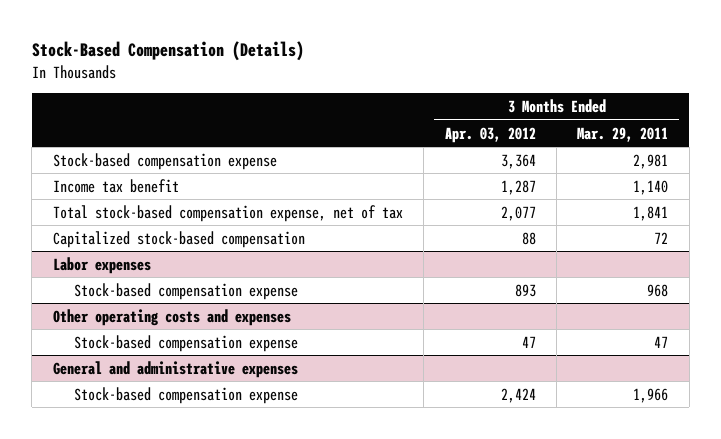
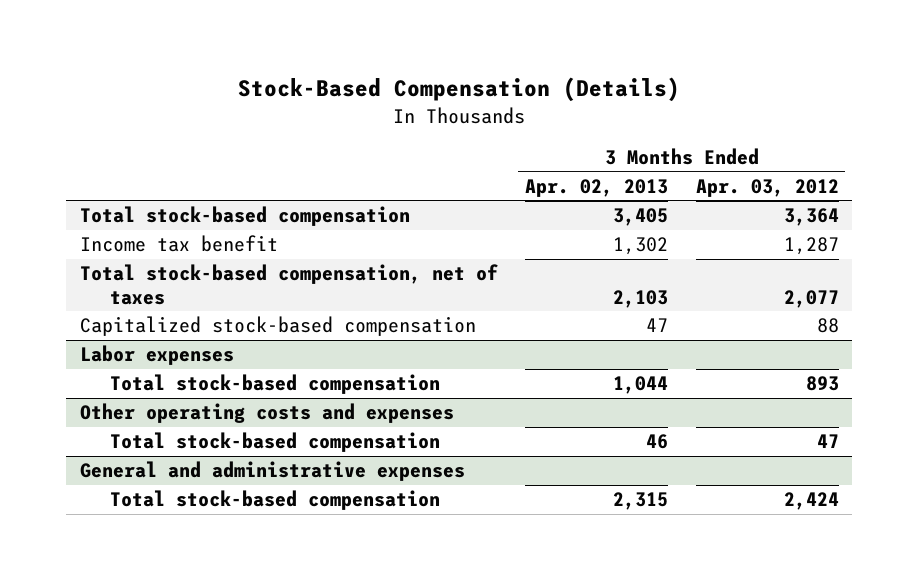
[577,126,669,142] Mar. 29, 2011 -> none
none -> [525,178,669,197] Apr. 02, 2013
[52,152,277,170] Stock-based compensation expense -> [79,206,410,227] Total stock-based compensation
[52,204,403,222] Total stock-based compensation expense, net of tax -> [79,264,498,305] Total stock-based compensation, net of taxes
[73,282,298,300] Stock-based compensation expense -> [109,374,440,395] Total stock-based compensation
[73,334,298,352] Stock-based compensation expense -> [109,432,440,453] Total stock-based compensation
[73,386,298,404] Stock-based compensation expense -> [109,490,440,511] Total stock-based compensation

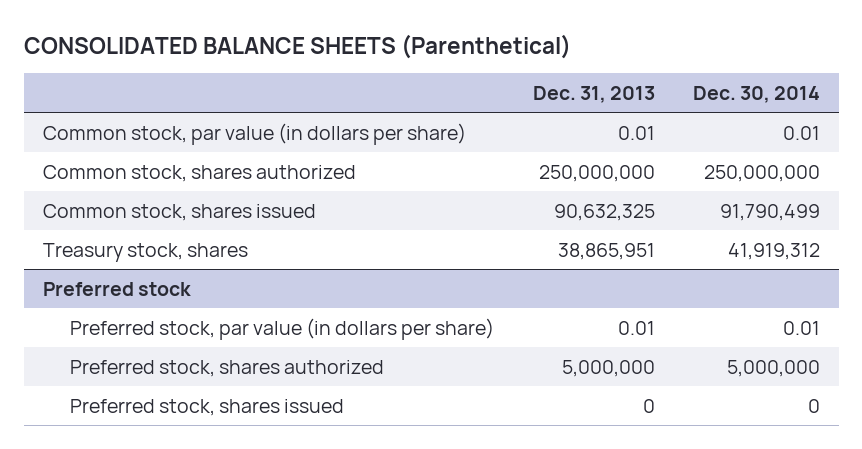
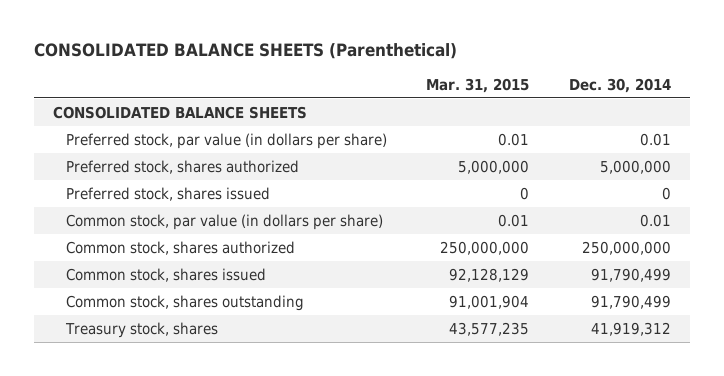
[532,85,655,103] Dec. 31, 2013 -> none
none -> [426,77,530,93] Mar. 31, 2015
none -> [53,105,308,119] CONSOLIDATED BALANCE SHEETS
none -> [66,132,388,149] Preferred stock, par value (in dollars per share)
none -> [66,159,300,174] Preferred stock, shares authorized
none -> [66,186,271,201] Preferred stock, shares issued
none -> [66,294,305,311] Common stock, shares outstanding
[42,281,191,296] Preferred stock -> none
[70,317,495,340] Preferred stock, par value (in dollars per share) -> none
[70,359,385,377] Preferred stock, shares authorized -> none
[70,398,345,416] Preferred stock, shares issued -> none

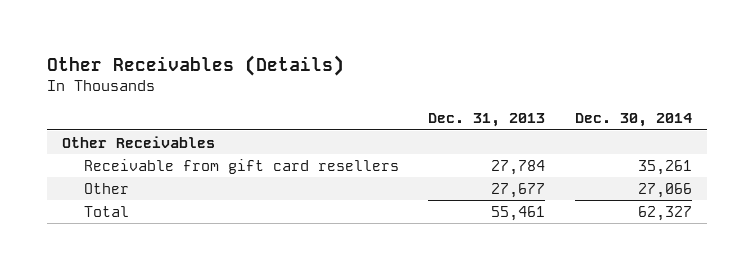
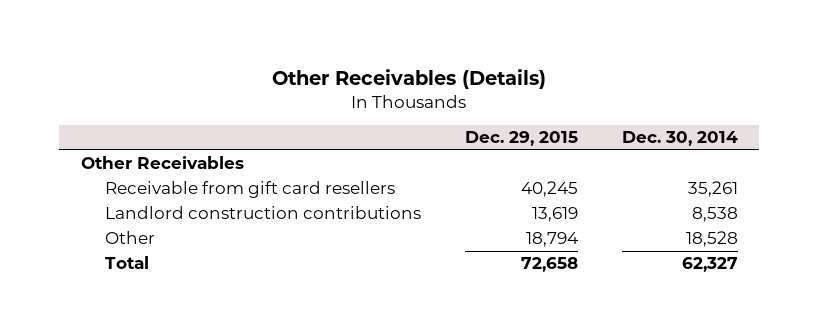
[428,113,546,128] Dec. 31, 2013 -> none
none -> [464,131,578,147] Dec. 29, 2015
none -> [105,206,422,220] Landlord construction contributions
[637,182,692,198] 27,066 -> [685,231,738,248] 18,528

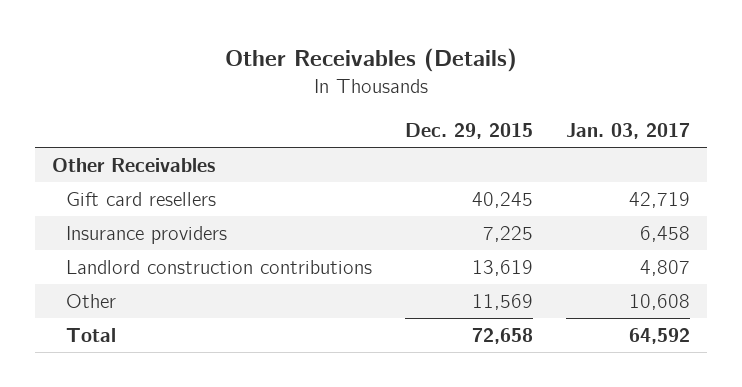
[621,131,738,147] Dec. 30, 2014 -> none
none -> [566,123,691,140] Jan. 03, 2017
[105,181,396,199] Receivable from gift card resellers -> [65,191,216,206] Gift card resellers
none -> [65,225,227,244] Insurance providers
[525,232,578,248] 18,794 -> [472,293,534,310] 11,569

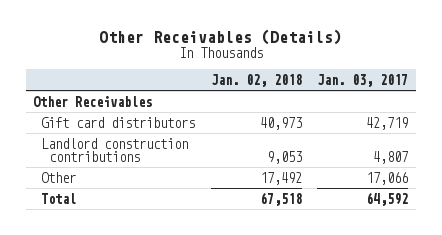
[405,123,534,140] Dec. 29, 2015 -> none
none -> [210,74,302,88] Jan. 02, 2018
[65,225,227,244] Insurance providers -> none
[65,191,216,206] Gift card resellers -> [41,116,196,128] Gift card distributors
[629,293,691,310] 10,608 -> [366,171,409,185] 17,066

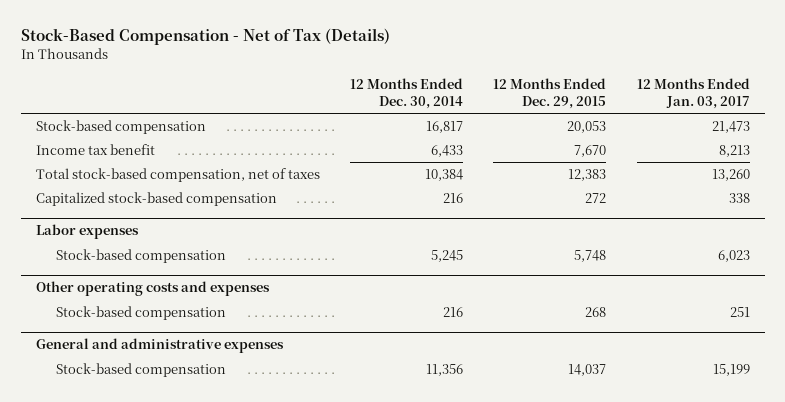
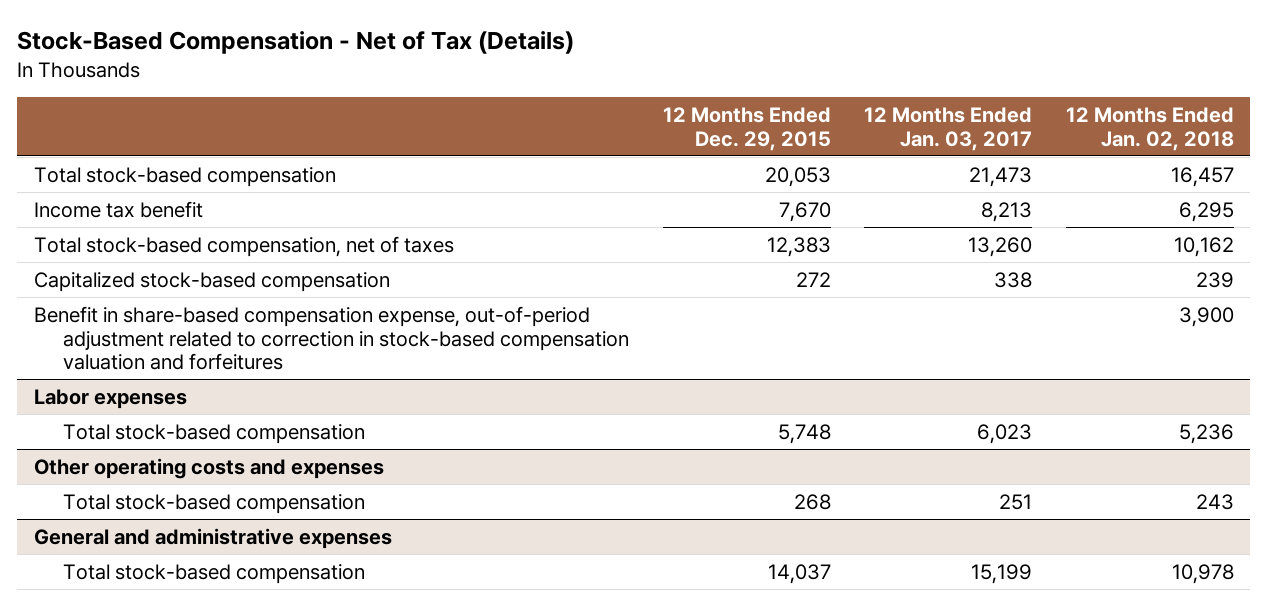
[350,77,464,109] 12 Months Ended Dec. 30, 2014 -> none
none -> [1065,107,1234,151] 12 Months Ended Jan. 02, 2018
[35,119,206,134] Stock-based compensation -> [33,166,336,187] Total stock-based compensation
none -> [33,305,629,371] Benefit in share-based compensation expense, out-of-period adjustment related to correction in stock-based compensation valuation and forfeitures
[55,248,226,263] Stock-based compensation -> [62,423,365,444] Total stock-based compensation
[55,305,226,320] Stock-based compensation -> [62,493,365,514] Total stock-based compensation
[55,362,226,377] Stock-based compensation -> [62,563,365,584] Total stock-based compensation

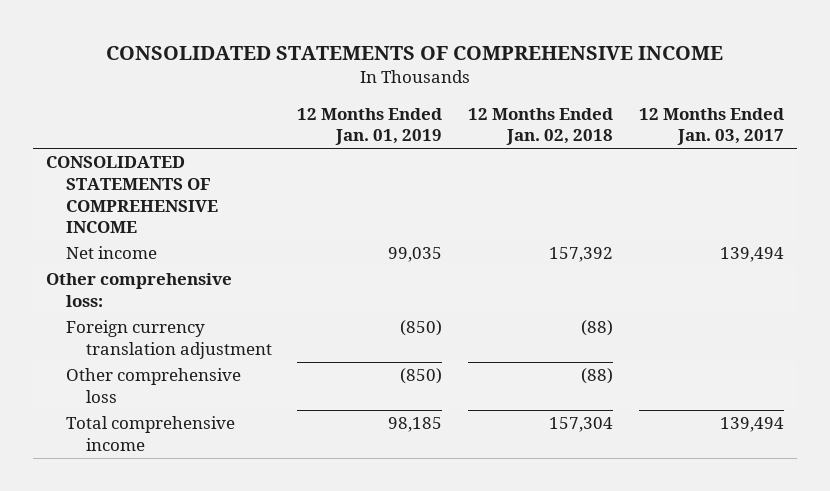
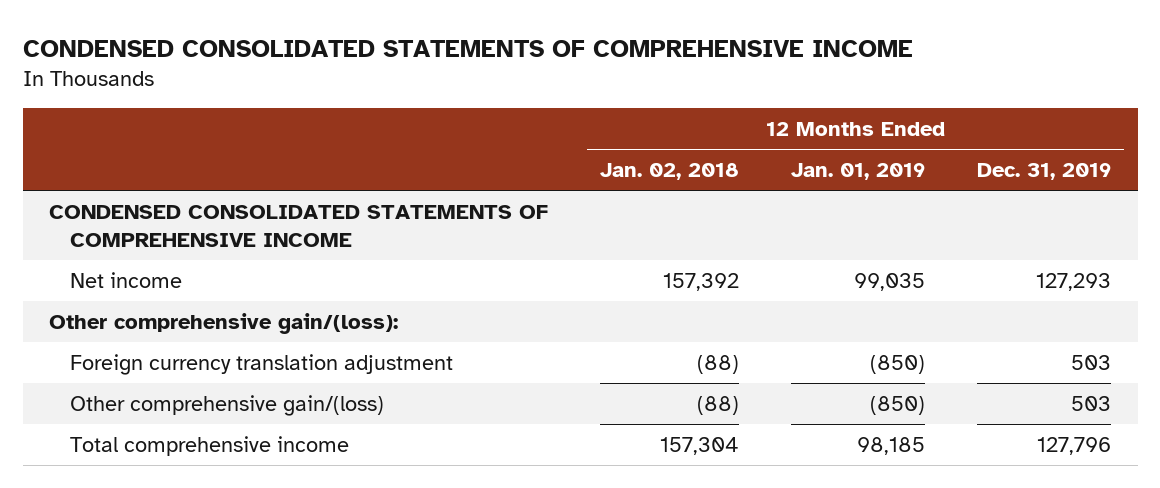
[105,46,723,61] CONSOLIDATED STATEMENTS OF COMPREHENSIVE INCOME -> [22,39,913,57] CONDENSED CONSOLIDATED STATEMENTS OF COMPREHENSIVE INCOME
[638,107,784,146] 12 Months Ended Jan. 03, 2017 -> none
none -> [977,163,1112,181] Dec. 31, 2019
[46,156,218,234] CONSOLIDATED STATEMENTS OF COMPREHENSIVE INCOME -> [48,204,548,247] CONDENSED CONSOLIDATED STATEMENTS OF COMPREHENSIVE INCOME
[46,273,233,307] Other comprehensive loss: -> [48,312,398,334] Other comprehensive gain/(loss):
[65,368,241,403] Other comprehensive loss -> [70,394,385,416] Other comprehensive gain/(loss)

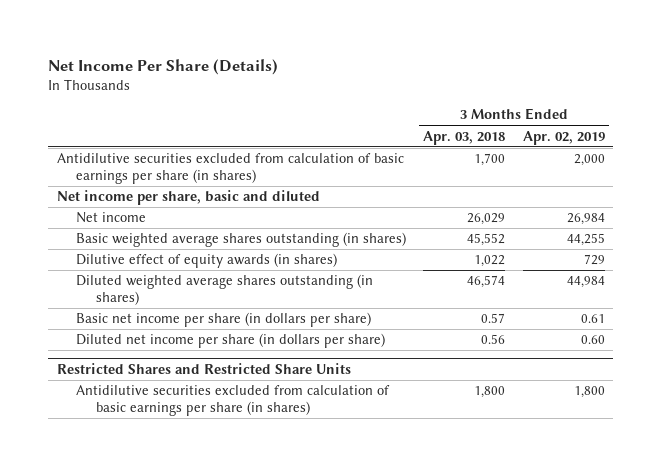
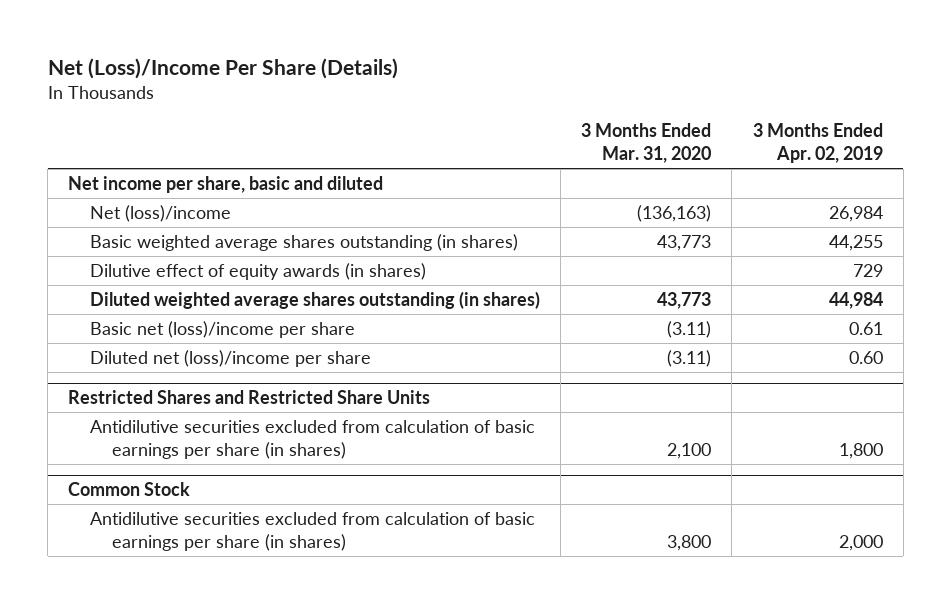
[48,58,279,75] Net Income Per Share (Details) -> [47,58,398,80] Net (Loss)/Income Per Share (Details)
[423,130,506,145] Apr. 03, 2018 -> none
none -> [581,123,712,164] 3 Months Ended Mar. 31, 2020
[57,153,405,185] Antidilutive securities excluded from calculation of basic earnings per share (in shares) -> none
[76,212,147,224] Net income -> [89,204,231,222] Net (loss)/income
[76,312,372,328] Basic net income per share (in dollars per share) -> [89,320,355,338] Basic net (loss)/income per share
[76,333,386,349] Diluted net income per share (in dollars per share) -> [89,349,371,367] Diluted net (loss)/income per share
none -> [68,482,191,497] Common Stock
none -> [89,511,535,551] Antidilutive securities excluded from calculation of basic earnings per share (in shares)

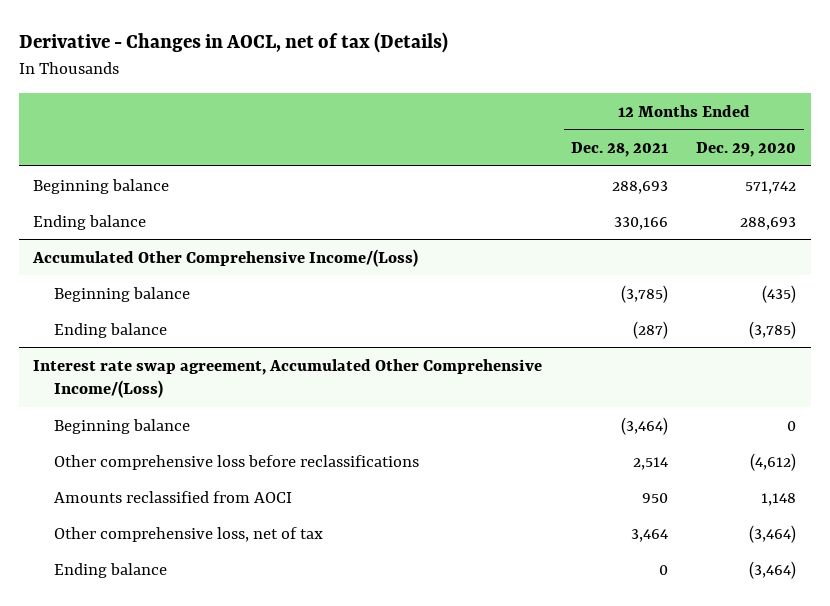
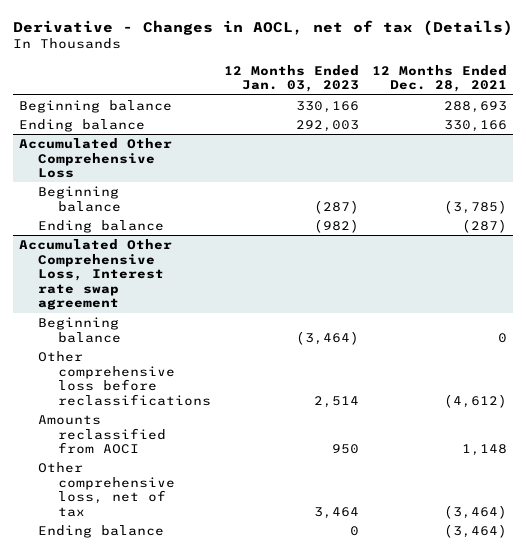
[696,142,797,158] Dec. 29, 2020 -> none
none -> [223,64,359,93] 12 Months Ended Jan. 03, 2023
[32,248,419,267] Accumulated Other Comprehensive Income/(Loss) -> [19,137,173,179] Accumulated Other Comprehensive Loss
[33,358,543,398] Interest rate swap agreement, Accumulated Other Comprehensive Income/(Loss) -> [19,238,173,311] Accumulated Other Comprehensive Loss, Interest rate swap agreement
[620,416,668,435] (3,464) -> [497,332,507,343] 0
[632,456,668,470] 2,514 -> [443,393,507,408] (4,612)
[641,492,668,503] 950 -> [461,444,507,457] 1,148
[630,528,668,542] 3,464 -> [443,504,507,519] (3,464)
[658,564,668,575] 0 -> [443,523,507,538] (3,464)

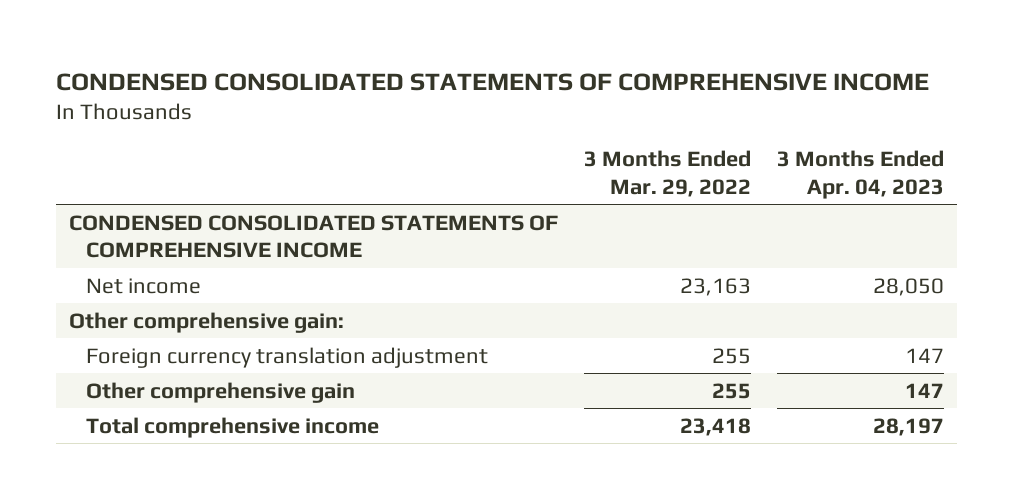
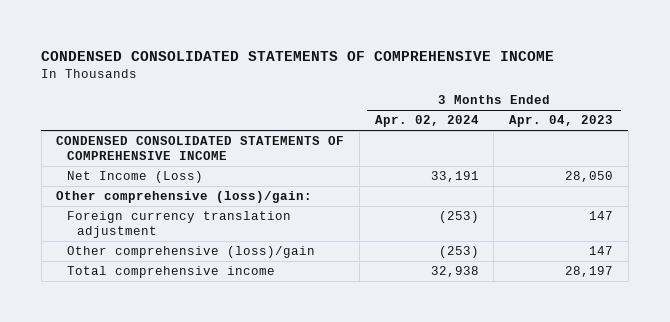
[583,149,751,197] 3 Months Ended Mar. 29, 2022 -> none
none -> [374,115,479,128] Apr. 02, 2024
[86,277,202,294] Net income -> [66,171,203,184] Net Income (Loss)
[69,311,345,333] Other comprehensive gain: -> [56,191,313,204] Other comprehensive (loss)/gain:
[86,381,356,403] Other comprehensive gain -> [66,246,315,259] Other comprehensive (loss)/gain

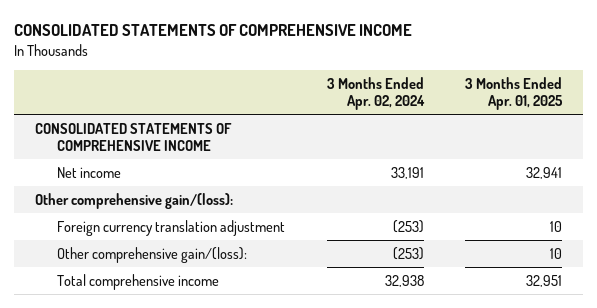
[41,50,555,61] CONDENSED CONSOLIDATED STATEMENTS OF COMPREHENSIVE INCOME -> [14,24,413,37] CONSOLIDATED STATEMENTS OF COMPREHENSIVE INCOME
[509,115,614,128] Apr. 04, 2023 -> none
none -> [465,76,564,111] 3 Months Ended Apr. 01, 2025
[56,136,345,160] CONDENSED CONSOLIDATED STATEMENTS OF COMPREHENSIVE INCOME -> [35,122,233,151] CONSOLIDATED STATEMENTS OF COMPREHENSIVE INCOME
[66,171,203,184] Net Income (Loss) -> [56,166,121,178] Net income
[56,191,313,204] Other comprehensive (loss)/gain: -> [35,192,234,209] Other comprehensive gain/(loss):
[66,246,315,259] Other comprehensive (loss)/gain -> [56,246,247,263] Other comprehensive gain/(loss):

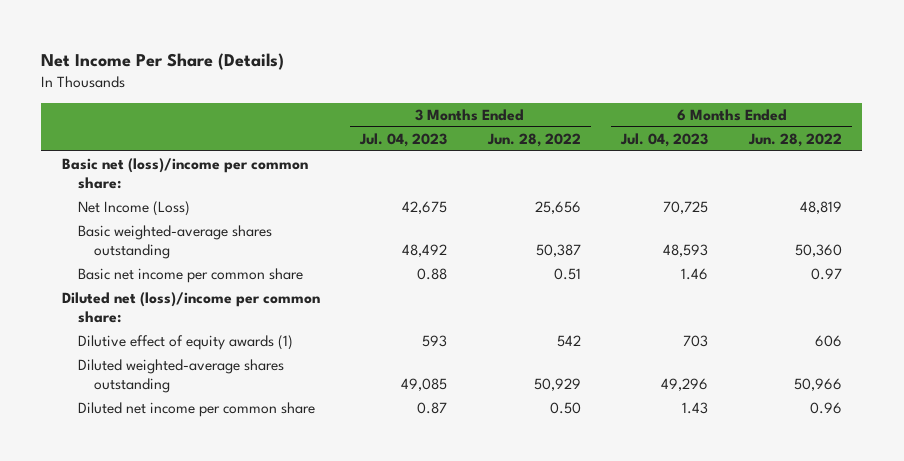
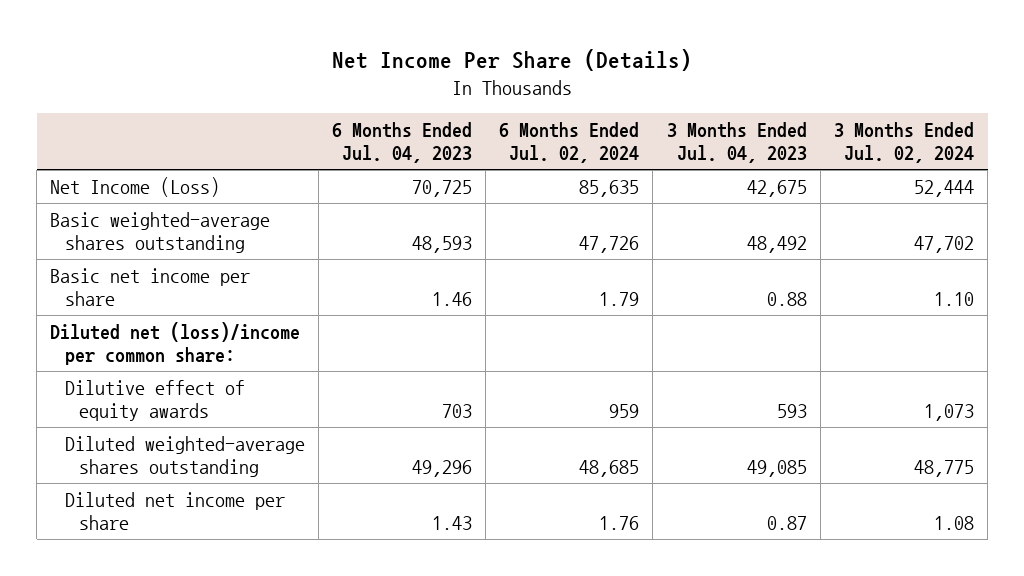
[486,133,581,148] Jun. 28, 2022 -> none
[748,133,843,148] Jun. 28, 2022 -> none
none -> [499,121,640,163] 6 Months Ended Jul. 02, 2024
none -> [833,121,974,163] 3 Months Ended Jul. 02, 2024
[61,158,308,190] Basic net (loss)/income per common share: -> none
[77,268,303,284] Basic net income per common share -> [50,267,251,306] Basic net income per share
[77,335,293,351] Dilutive effect of equity awards (1) -> [64,379,245,421] Dilutive effect of equity awards
[77,402,315,418] Diluted net income per common share -> [64,491,285,530] Diluted net income per share

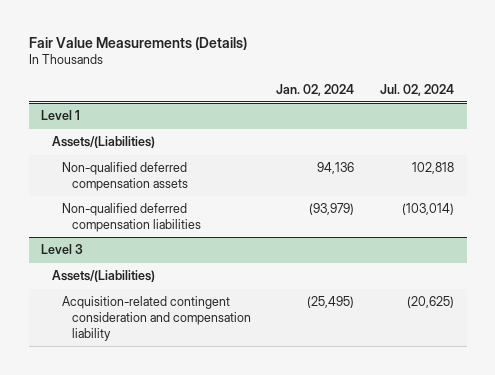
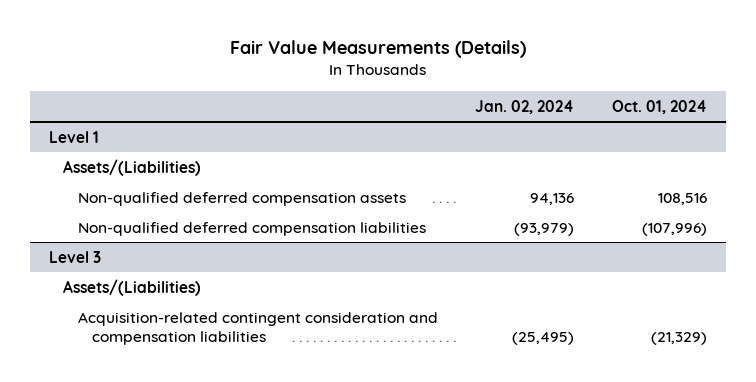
[380,83,455,96] Jul. 02, 2024 -> none
none -> [611,99,707,114] Oct. 01, 2024
[61,296,251,341] Acquisition-related contingent consideration and compensation liability -> [77,311,438,346] Acquisition-related contingent consideration and compensation liabilities

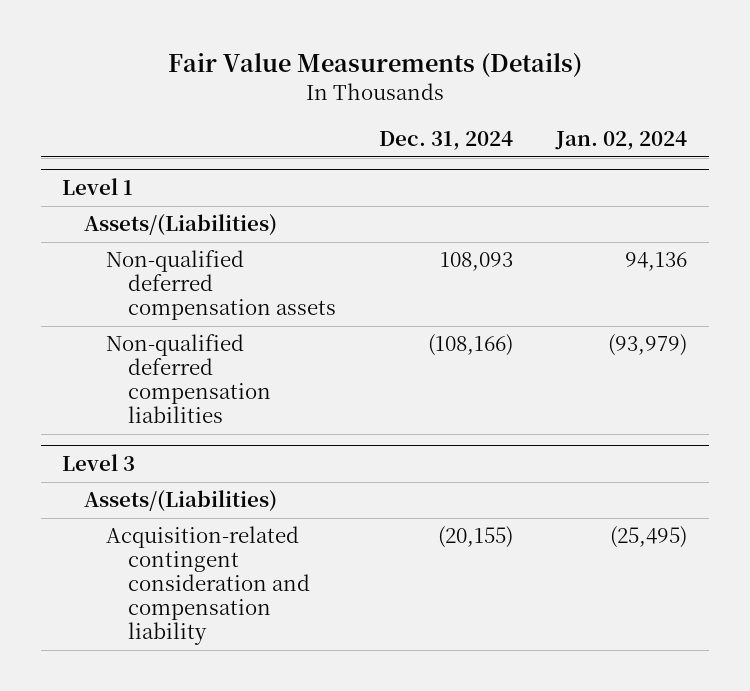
[611,99,707,114] Oct. 01, 2024 -> none
none -> [379,131,514,151] Dec. 31, 2024
[77,311,438,346] Acquisition-related contingent consideration and compensation liabilities -> [106,526,311,646] Acquisition-related contingent consideration and compensation liability

